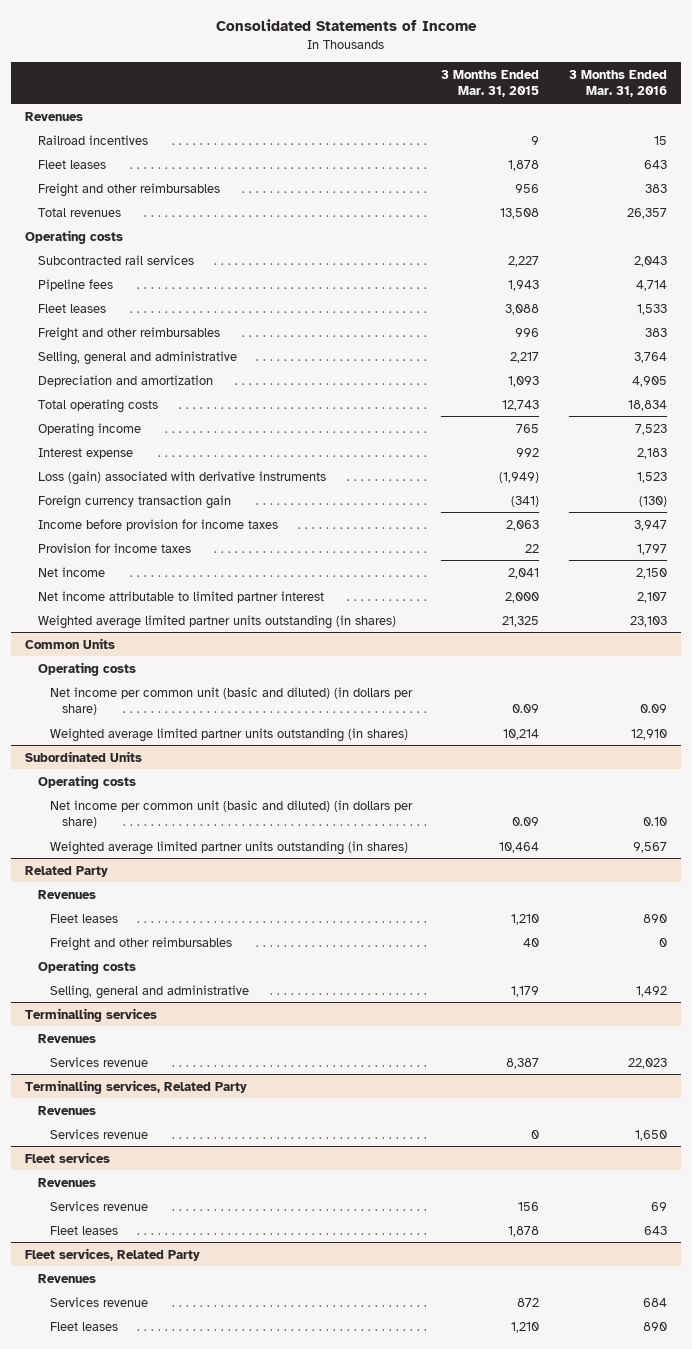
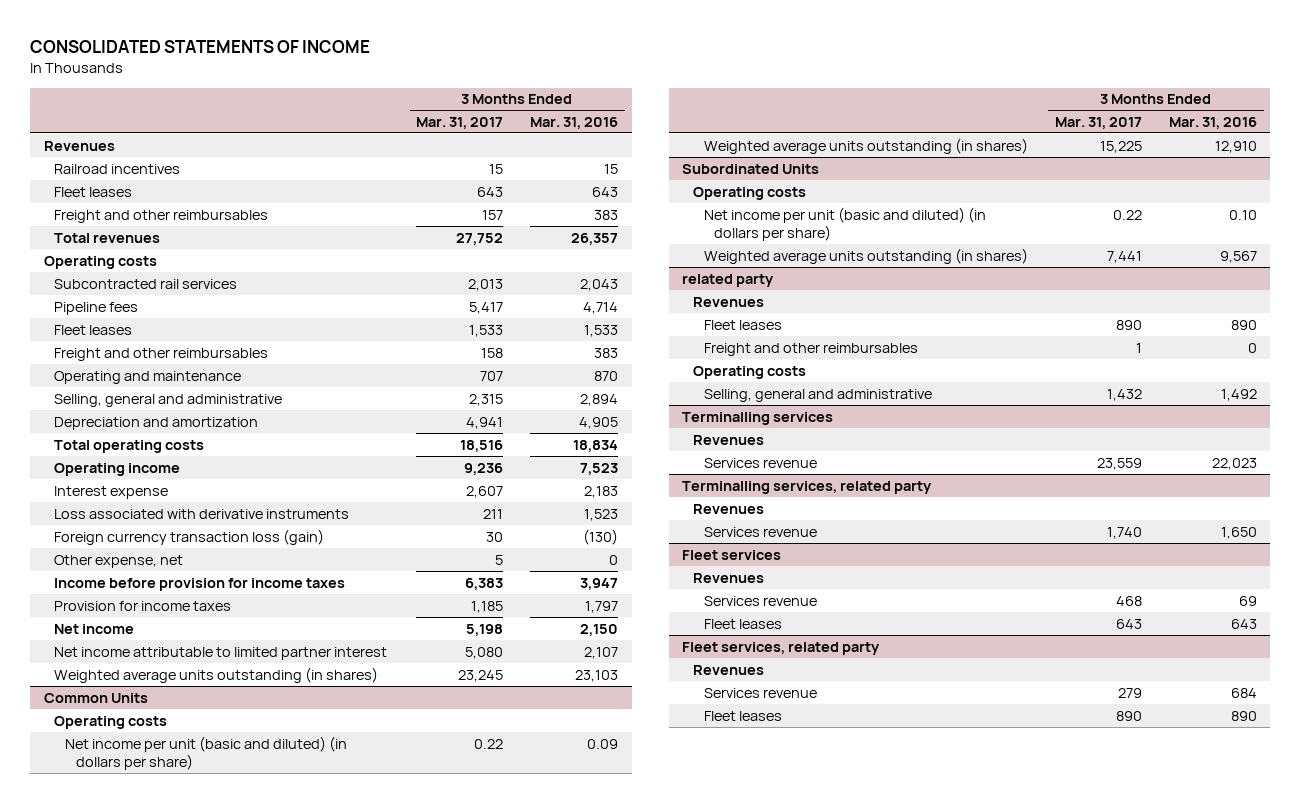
[216,19,478,32] Consolidated Statements of Income -> [30,40,371,54] CONSOLIDATED STATEMENTS OF INCOME
[441,69,540,98] 3 Months Ended Mar. 31, 2015 -> none
none -> [416,116,504,129] Mar. 31, 2017
none -> [54,370,242,384] Operating and maintenance
[633,351,667,363] 3,764 -> [580,393,619,406] 2,894
[37,470,326,485] Loss (gain) associated with derivative instruments -> [54,508,350,519] Loss associated with derivative instruments
[37,494,231,509] Foreign currency transaction gain -> [54,528,325,545] Foreign currency transaction loss (gain)
none -> [54,554,184,568] Other expense, net
[37,614,396,629] Weighted average limited partner units outstanding (in shares) -> [54,666,379,683] Weighted average units outstanding (in shares)
[49,686,413,716] Net income per common unit (basic and diluted) (in dollars per share) -> [65,735,348,771] Net income per unit (basic and diluted) (in dollars per share)
[49,727,408,742] Weighted average limited partner units outstanding (in shares) -> [703,137,1028,154] Weighted average units outstanding (in shares)
[49,799,413,829] Net income per common unit (basic and diluted) (in dollars per share) -> [703,206,986,242] Net income per unit (basic and diluted) (in dollars per share)
[49,840,408,855] Weighted average limited partner units outstanding (in shares) -> [703,247,1028,264] Weighted average units outstanding (in shares)
[25,865,109,877] Related Party -> [682,273,775,287] related party
[25,1079,248,1094] Terminalling services, Related Party -> [682,480,933,494] Terminalling services, related party
[25,1247,201,1261] Fleet services, Related Party -> [682,641,881,655] Fleet services, related party

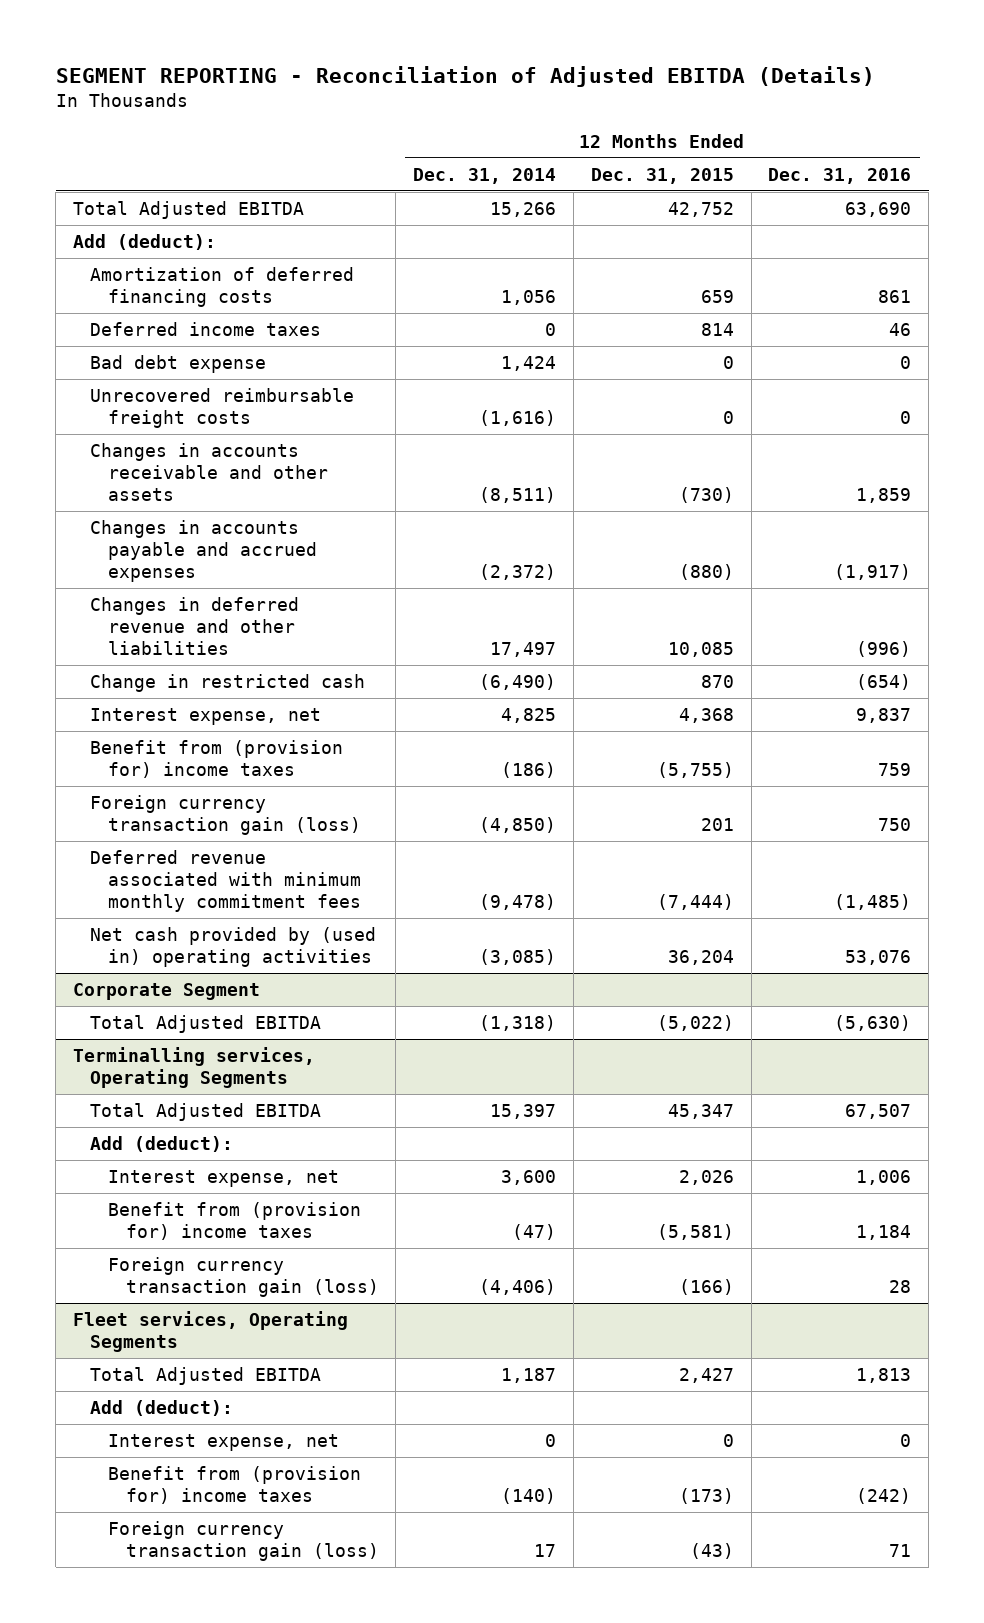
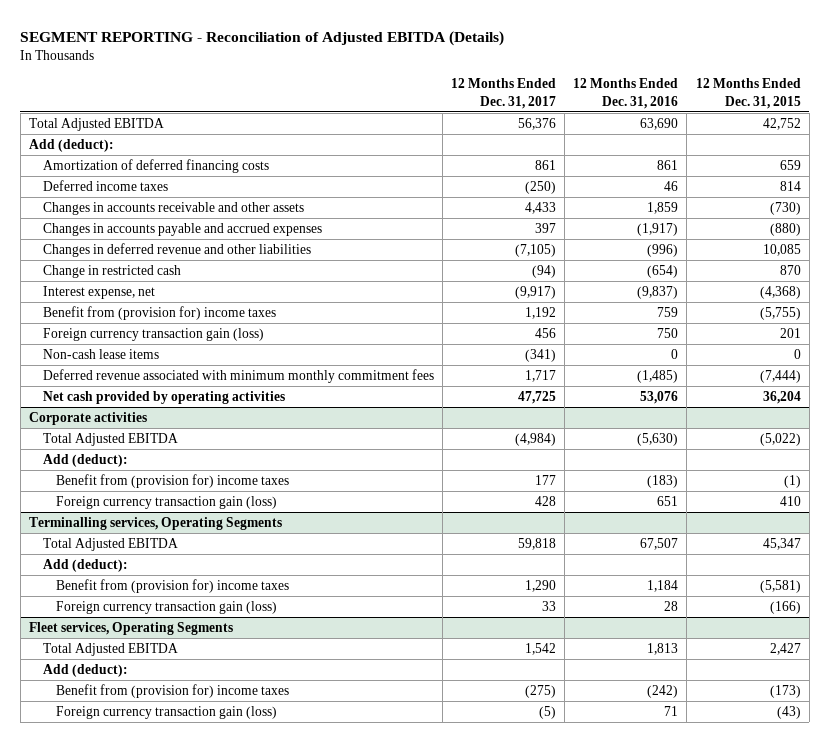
[413,167,557,184] Dec. 31, 2014 -> none
none -> [450,78,556,109] 12 Months Ended Dec. 31, 2017
[90,354,267,373] Bad debt expense -> none
[90,387,355,428] Unrecovered reimbursable freight costs -> none
[678,707,734,723] 4,368 -> [759,285,801,299] (4,368)
[856,707,912,723] 9,837 -> [637,285,679,299] (9,837)
none -> [42,348,159,359] Non-cash lease items
[72,982,260,1000] Corporate Segment -> none
[90,926,377,967] Net cash provided by (used in) operating activities -> [42,390,285,404] Net cash provided by operating activities
none -> [29,411,148,425] Corporate activities
none -> [42,453,128,467] Add (deduct):
none -> [56,473,290,488] Benefit from (provision for) income taxes
none -> [56,495,278,509] Foreign currency transaction gain (loss)
[108,1169,340,1187] Interest expense, net -> none
[108,1433,340,1451] Interest expense, net -> none

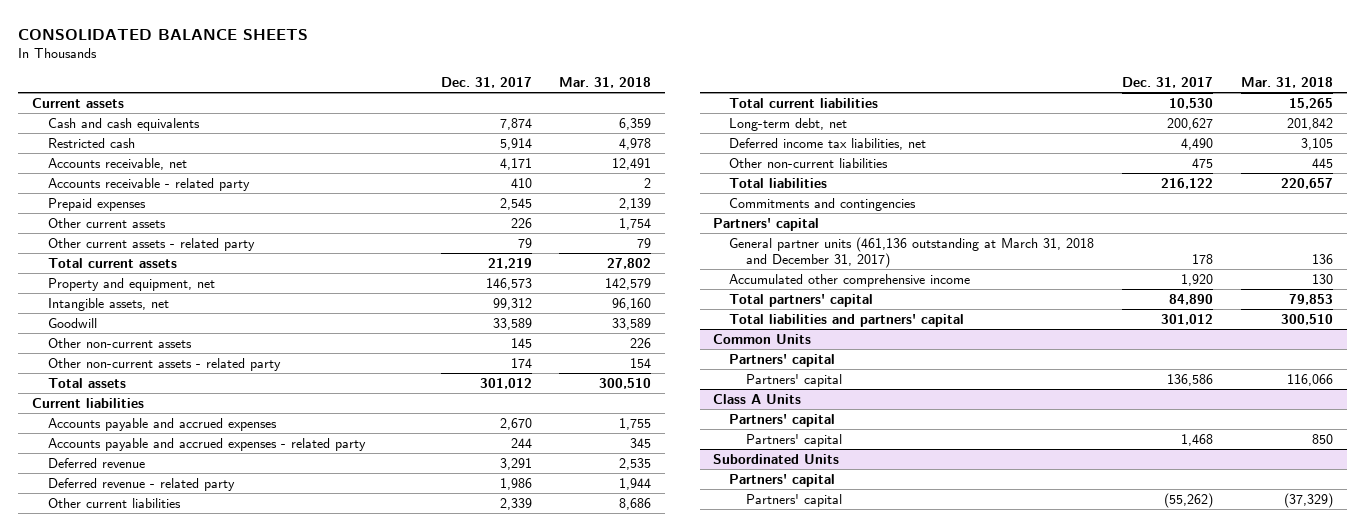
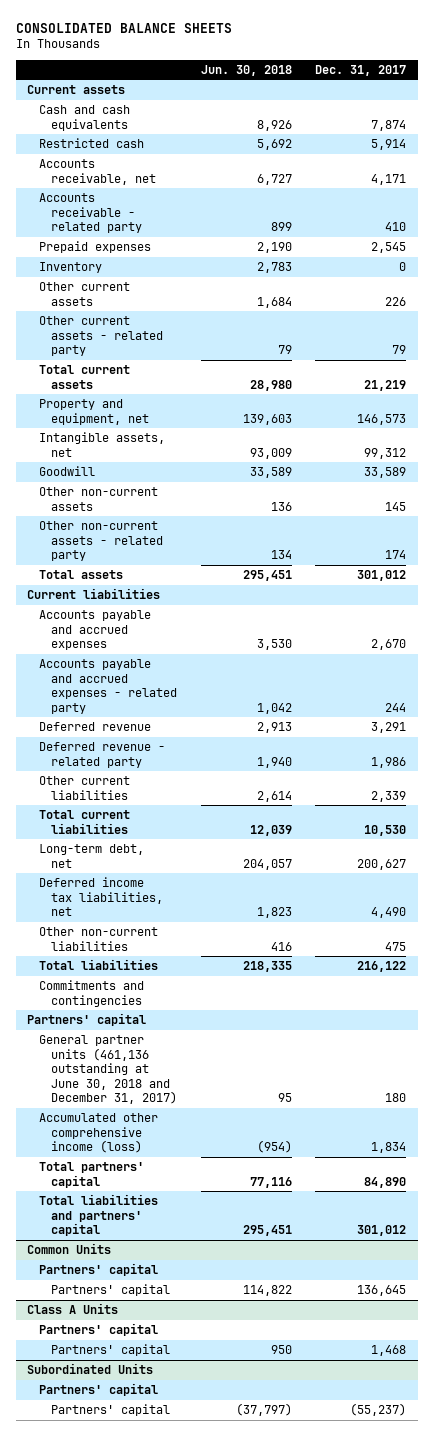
[559,77,652,89] Mar. 31, 2018 -> none
none -> [200,64,292,76] Jun. 30, 2018
none -> [39,261,103,273] Inventory
[729,236,1095,268] General partner units (461,136 outstanding at March 31, 2018 and December 31, 2017) -> [39,1034,178,1105] General partner units (461,136 outstanding at June 30, 2018 and December 31, 2017)
[1192,253,1214,264] 178 -> [384,1093,406,1103] 180
[729,273,971,287] Accumulated other comprehensive income -> [39,1112,159,1154] Accumulated other comprehensive income (loss)
[1181,273,1214,286] 1,920 -> [370,1142,406,1154] 1,834
[1167,373,1214,386] 136,586 -> [356,1284,406,1296] 136,645
[1164,492,1214,508] (55,262) -> [349,1402,406,1416] (55,237)

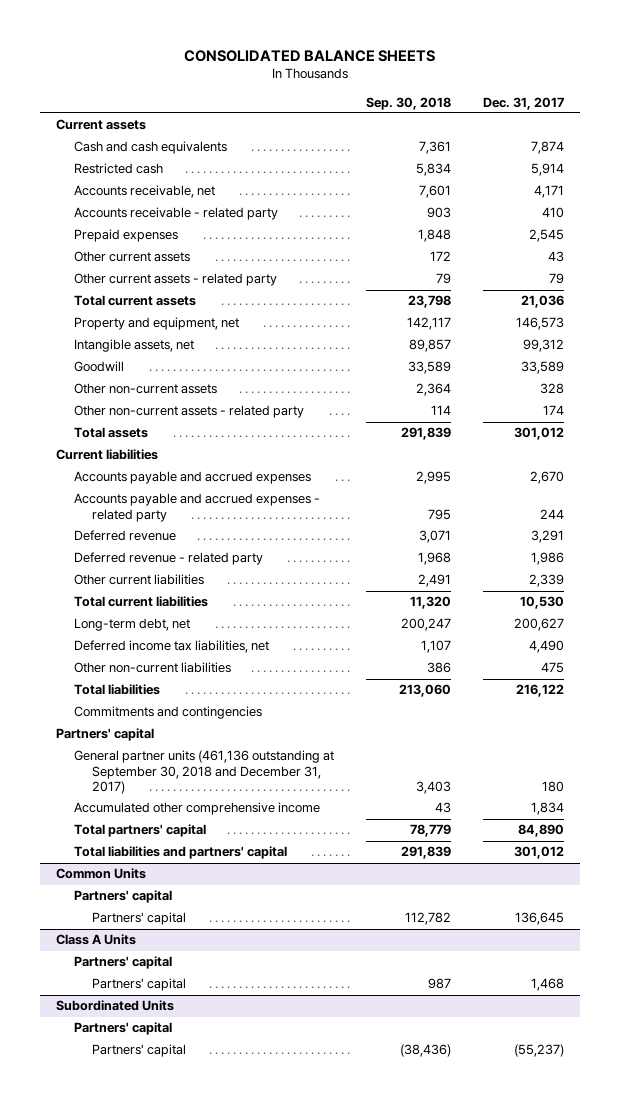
[200,64,292,76] Jun. 30, 2018 -> none
none -> [365,96,451,110] Sep. 30, 2018
[39,261,103,273] Inventory -> none
[384,296,406,306] 226 -> [547,251,564,263] 43
[363,379,406,391] 21,219 -> [520,295,564,309] 21,036
[384,501,406,511] 145 -> [539,383,564,395] 328
[39,1034,178,1105] General partner units (461,136 outstanding at June 30, 2018 and December 31, 2017) -> [74,750,335,794] General partner units (461,136 outstanding at September 30, 2018 and December 31, 2017)
[39,1112,159,1154] Accumulated other comprehensive income (loss) -> [74,802,321,816] Accumulated other comprehensive income

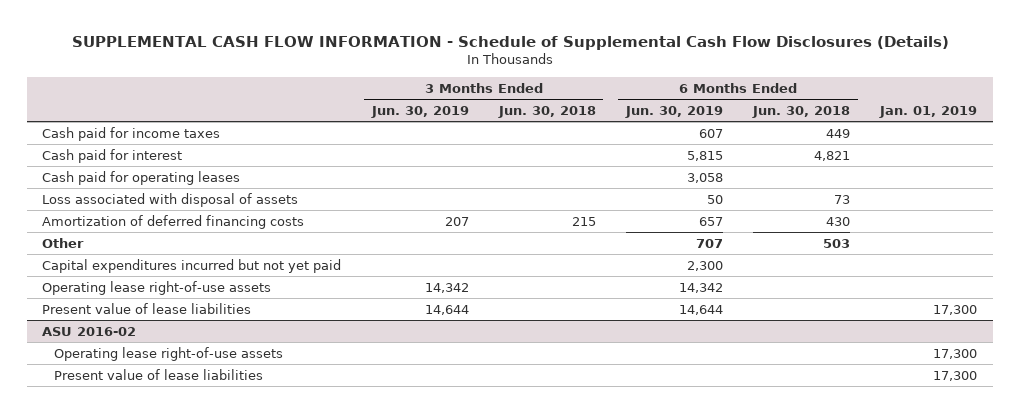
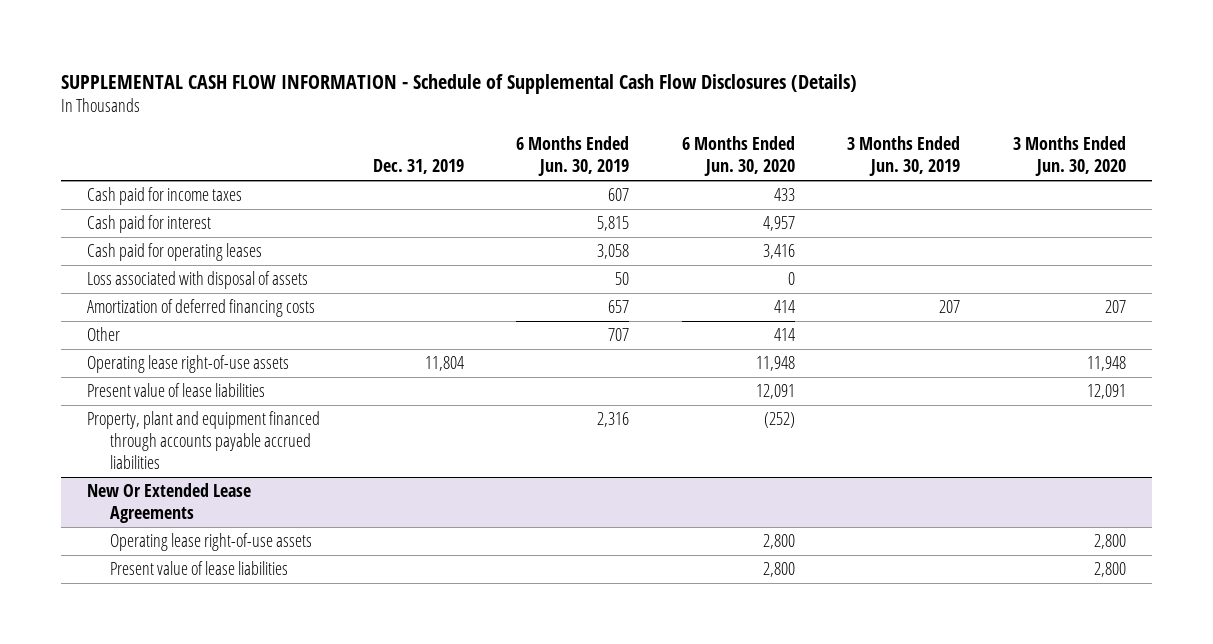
[497,105,596,118] Jun. 30, 2018 -> none
[752,105,851,118] Jun. 30, 2018 -> none
[879,105,978,118] Jan. 01, 2019 -> none
none -> [372,159,464,175] Dec. 31, 2019
none -> [681,136,795,177] 6 Months Ended Jun. 30, 2020
none -> [1012,136,1126,177] 3 Months Ended Jun. 30, 2020
[42,258,342,273] Capital expenditures incurred but not yet paid -> none
[42,280,272,295] Operating lease right-of-use assets -> none
[42,302,252,314] Present value of lease liabilities -> none
[42,326,137,336] ASU 2016-02 -> none
none -> [87,411,321,470] Property, plant and equipment financed through accounts payable accrued liabilities
none -> [87,483,252,524] New Or Extended Lease Agreements
none -> [110,533,313,552] Operating lease right-of-use assets
none -> [110,561,289,576] Present value of lease liabilities

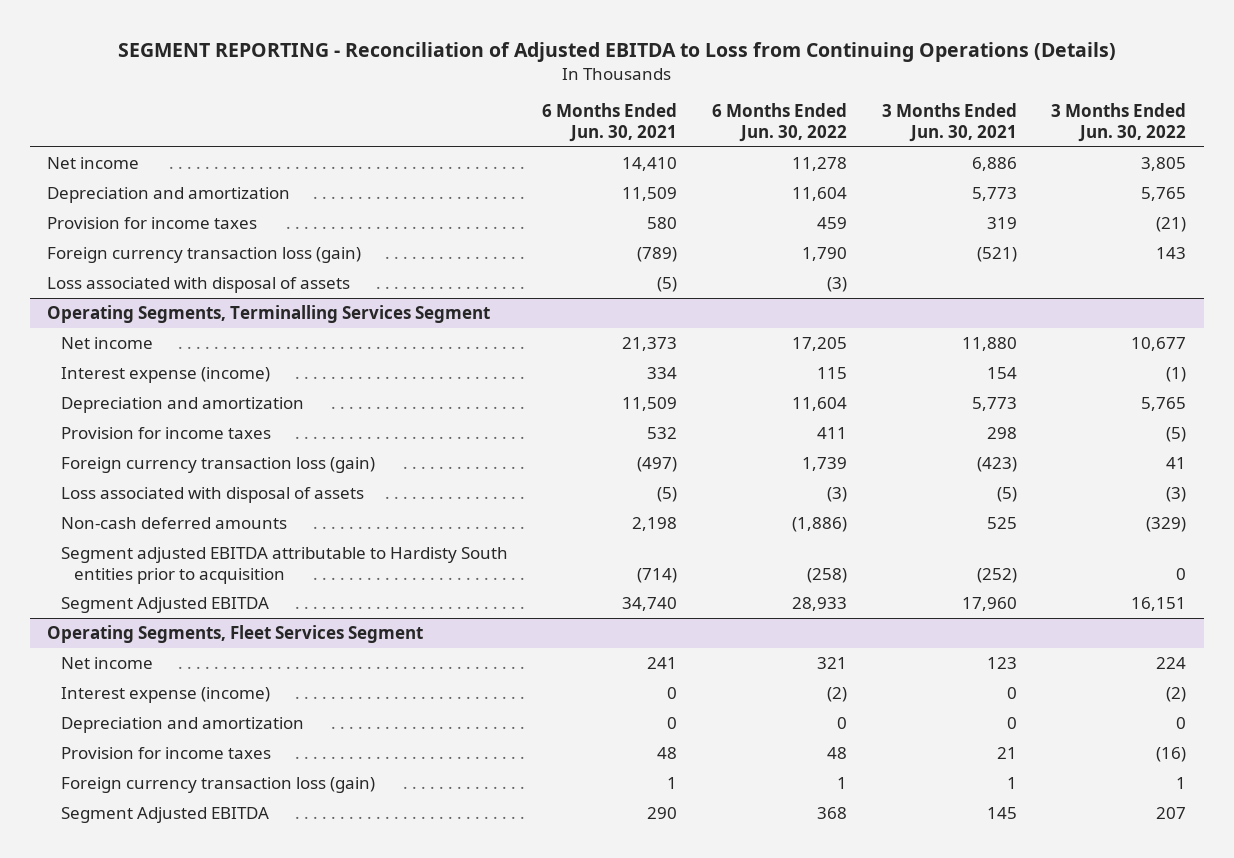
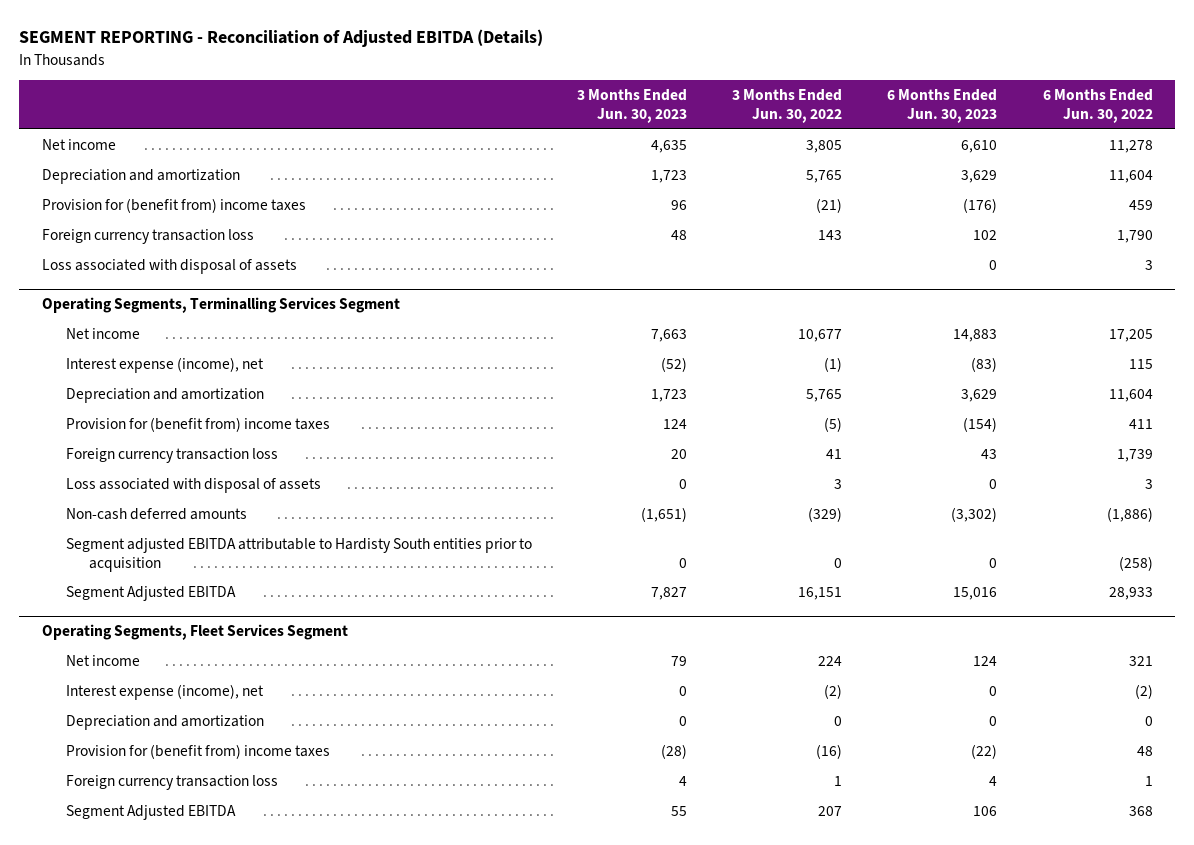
[117,41,1116,62] SEGMENT REPORTING - Reconciliation of Adjusted EBITDA to Loss from Continuing Operations (Details) -> [19,29,544,48] SEGMENT REPORTING - Reconciliation of Adjusted EBITDA (Details)
[542,103,678,143] 6 Months Ended Jun. 30, 2021 -> none
[881,103,1017,143] 3 Months Ended Jun. 30, 2021 -> none
none -> [576,89,687,123] 3 Months Ended Jun. 30, 2023
none -> [887,89,998,123] 6 Months Ended Jun. 30, 2023
[47,216,258,229] Provision for income taxes -> [41,197,306,213] Provision for (benefit from) income taxes
[47,246,362,263] Foreign currency transaction loss (gain) -> [41,228,254,244] Foreign currency transaction loss
[826,276,847,292] (3) -> [1144,259,1153,270] 3
[60,366,270,383] Interest expense (income) -> [65,356,264,373] Interest expense (income), net
[60,426,271,439] Provision for income taxes -> [65,416,330,432] Provision for (benefit from) income taxes
[60,456,375,473] Foreign currency transaction loss (gain) -> [65,447,278,463] Foreign currency transaction loss
[826,486,847,502] (3) -> [1144,478,1153,489] 3
[1166,486,1187,502] (3) -> [834,478,843,489] 3
[60,686,270,703] Interest expense (income) -> [65,683,264,700] Interest expense (income), net
[60,746,271,759] Provision for income taxes -> [65,743,330,759] Provision for (benefit from) income taxes
[60,776,375,793] Foreign currency transaction loss (gain) -> [65,774,278,790] Foreign currency transaction loss

